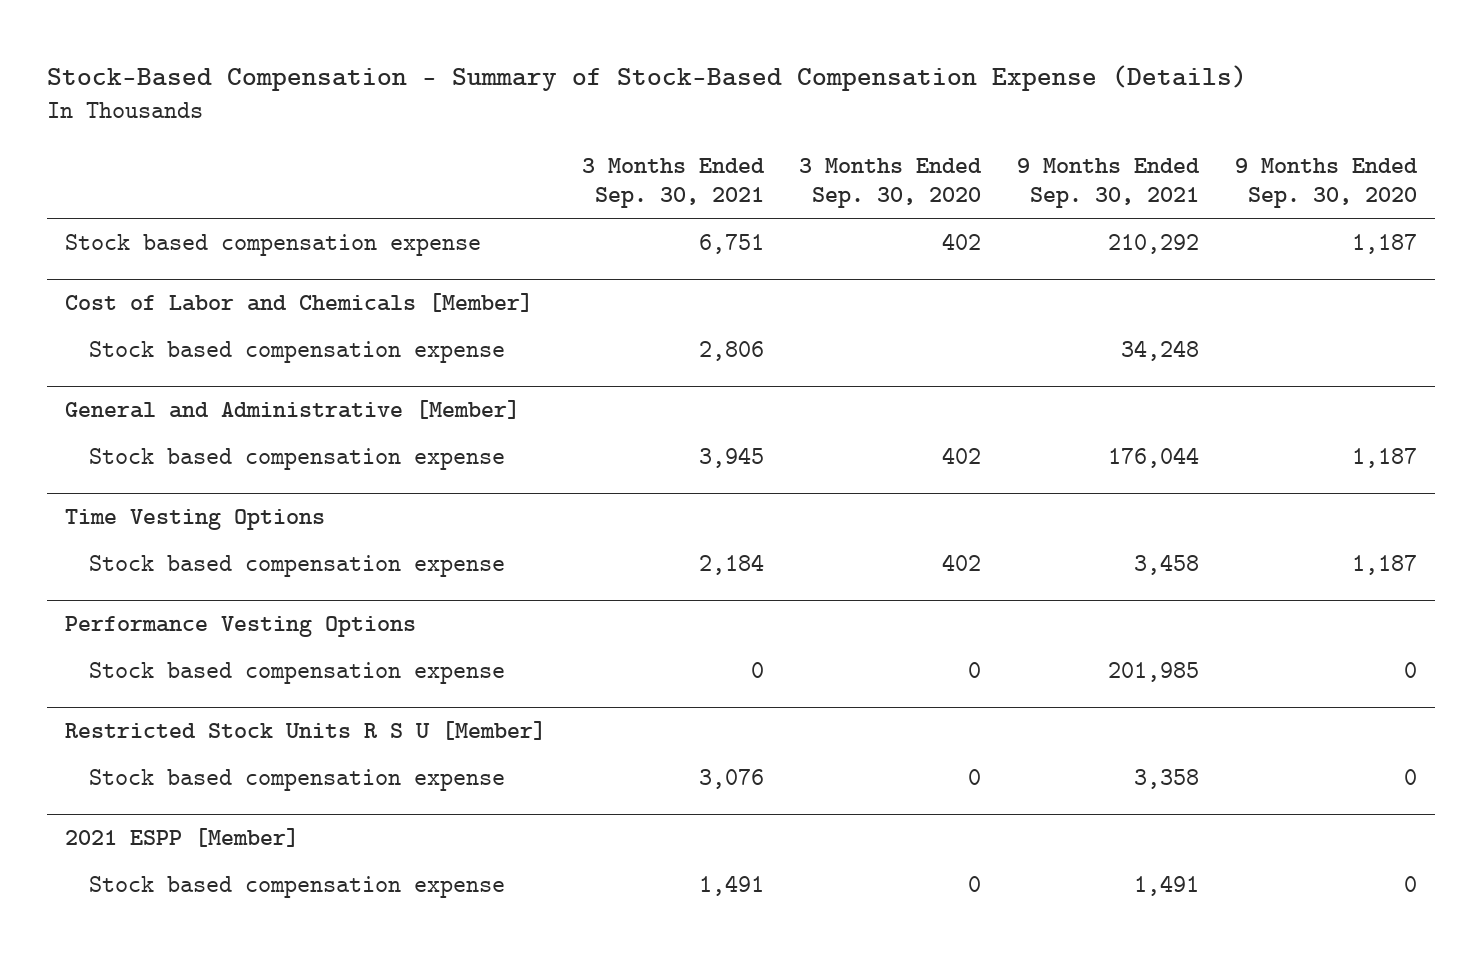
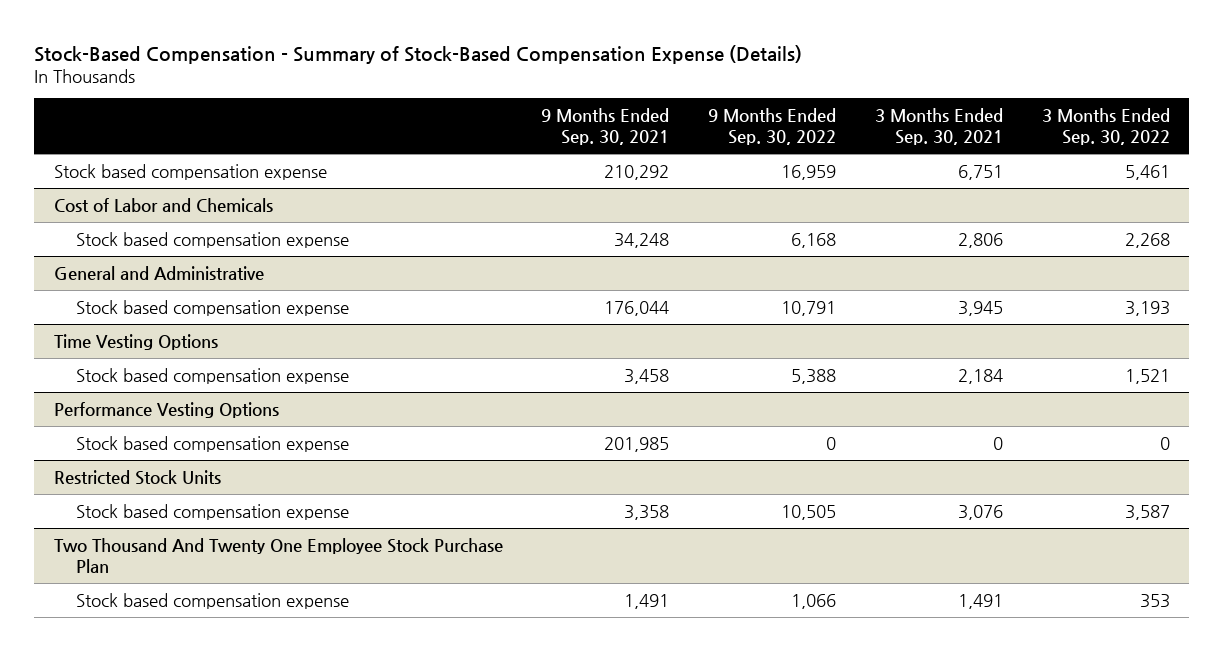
[799,158,983,209] 3 Months Ended Sep. 30, 2020 -> none
[1234,158,1418,209] 9 Months Ended Sep. 30, 2020 -> none
none -> [708,108,837,146] 9 Months Ended Sep. 30, 2022
none -> [1041,108,1170,146] 3 Months Ended Sep. 30, 2022
[65,293,534,313] Cost of Labor and Chemicals [Member] -> [53,197,273,213] Cost of Labor and Chemicals
[65,400,521,420] General and Administrative [Member] -> [53,265,264,280] General and Administrative
[65,721,547,741] Restricted Stock Units R S U [Member] -> [53,469,221,485] Restricted Stock Units
[65,828,300,848] 2021 ESPP [Member] -> [53,537,503,573] Two Thousand And Twenty One Employee Stock Purchase Plan

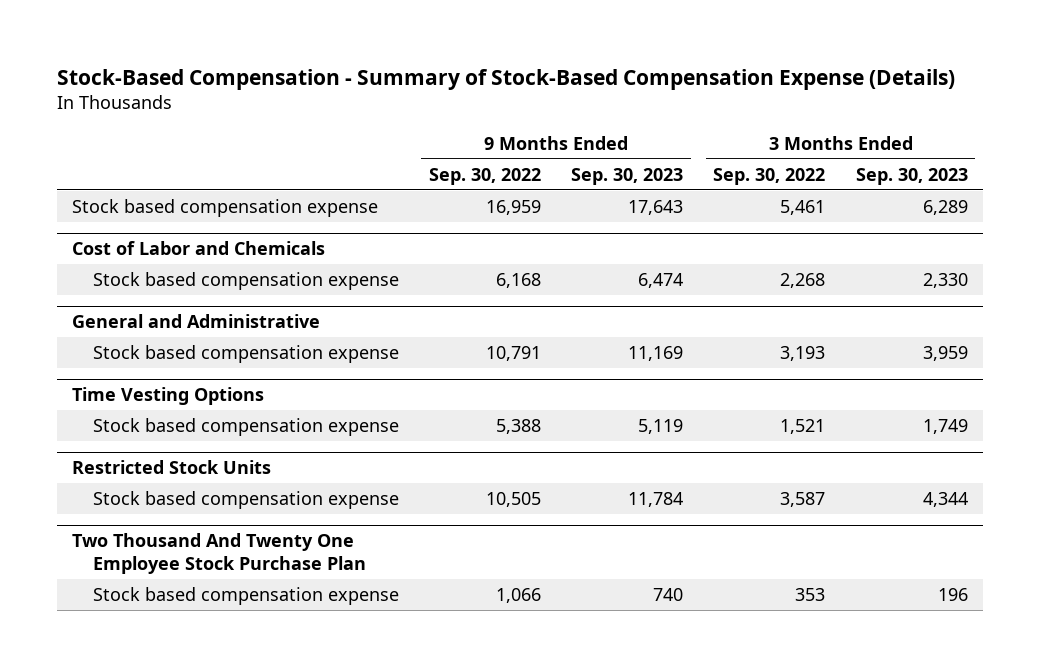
[541,108,670,146] 9 Months Ended Sep. 30, 2021 -> none
[875,108,1004,146] 3 Months Ended Sep. 30, 2021 -> none
none -> [571,167,684,185] Sep. 30, 2023
none -> [855,167,968,185] Sep. 30, 2023
[53,401,279,418] Performance Vesting Options -> none
[75,435,349,452] Stock based compensation expense -> none

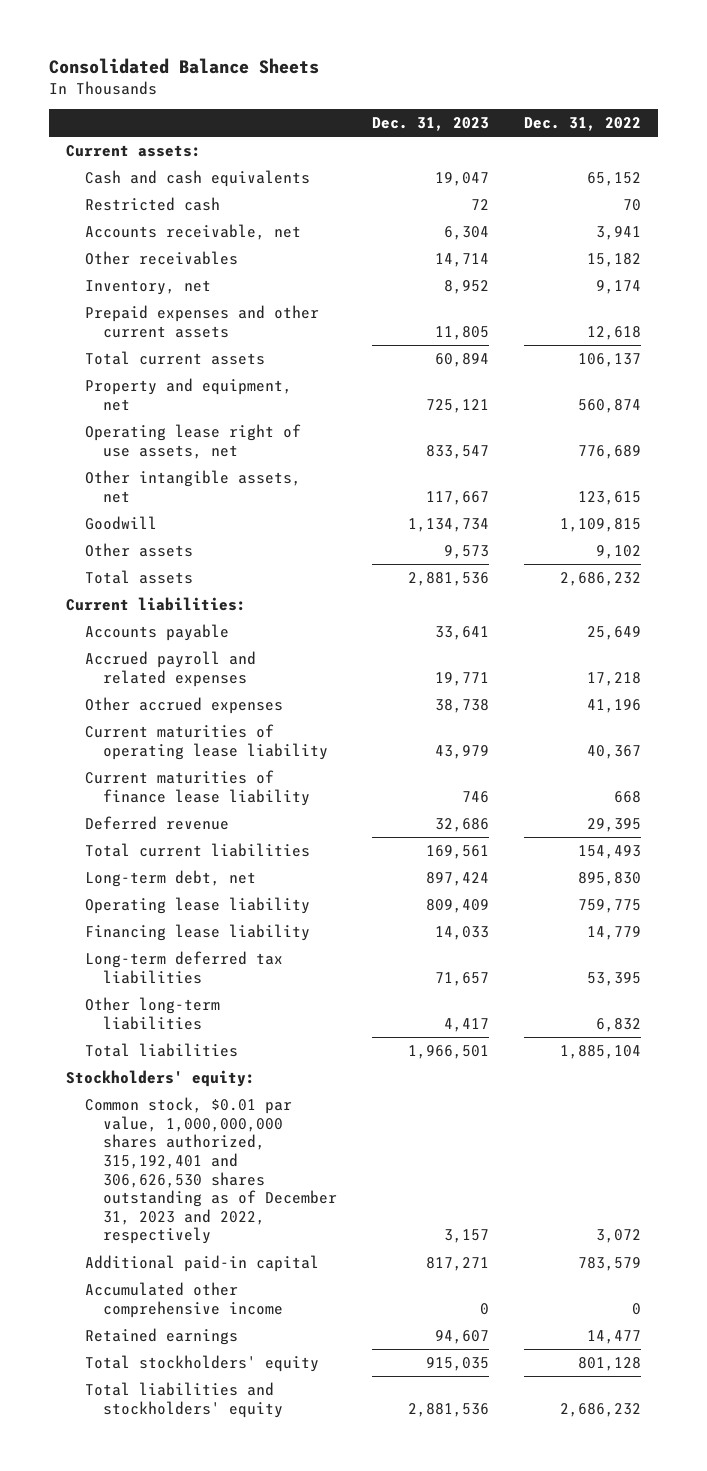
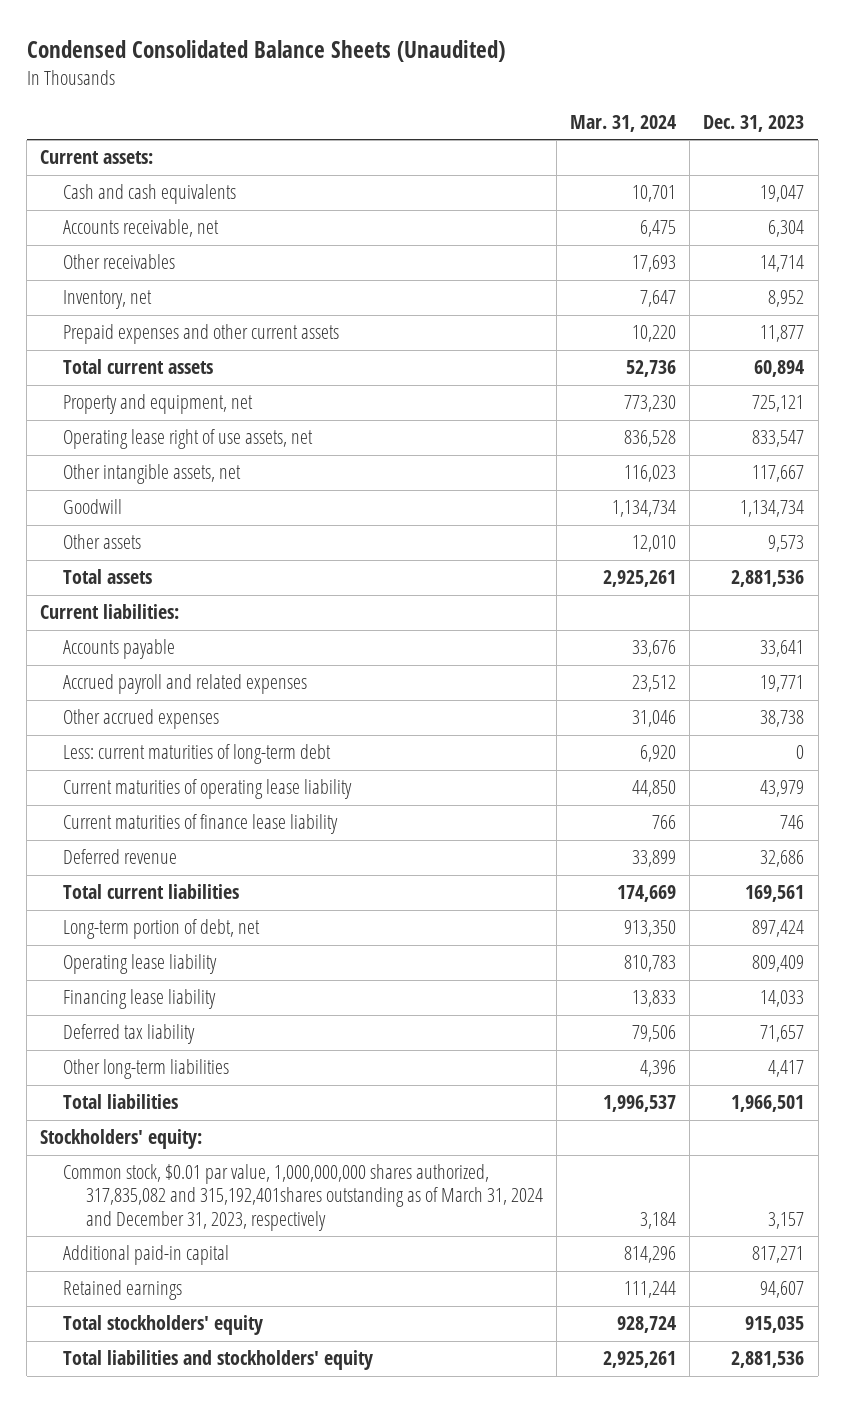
[48,58,319,75] Consolidated Balance Sheets -> [26,39,505,62] Condensed Consolidated Balance Sheets (Unaudited)
[523,117,641,132] Dec. 31, 2022 -> none
none -> [569,114,676,132] Mar. 31, 2024
[84,196,220,211] Restricted cash -> none
[434,325,489,340] 11,805 -> [760,325,805,343] 11,877
none -> [63,744,332,765] Less: current maturities of long-term debt
[84,869,256,887] Long-term debt, net -> [63,919,261,940] Long-term portion of debt, net
[84,950,283,984] Long-term deferred tax liabilities -> [63,1024,196,1045] Deferred tax liability
[84,1096,338,1245] Common stock, $0.01 par value, 1,000,000,000 shares authorized, 315,192,401 and 306,626,530 shares outstanding as of December 31, 2023 and 2022, respectively -> [63,1164,543,1231] Common stock, $0.01 par value, 1,000,000,000 shares authorized, 317,835,082 and 315,192,401shares outstanding as of March 31, 2024 and December 31, 2023, respectively
[84,1281,284,1318] Accumulated other comprehensive income -> none

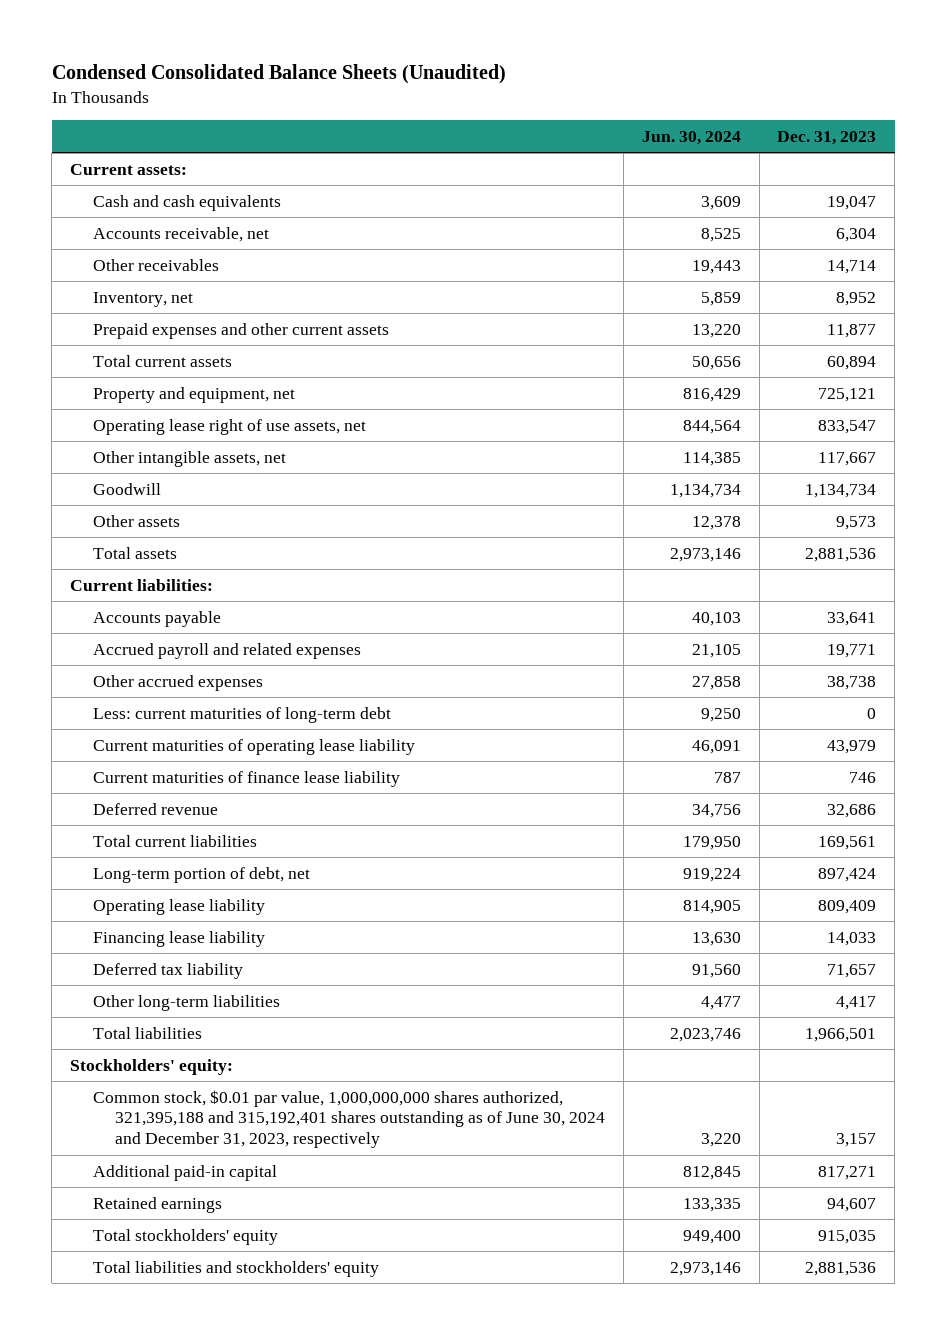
[569,114,676,132] Mar. 31, 2024 -> none
none -> [641,130,741,145] Jun. 30, 2024
[63,1164,543,1231] Common stock, $0.01 par value, 1,000,000,000 shares authorized, 317,835,082 and 315,192,401shares outstanding as of March 31, 2024 and December 31, 2023, respectively -> [92,1089,606,1149] Common stock, $0.01 par value, 1,000,000,000 shares authorized, 321,395,188 and 315,192,401 shares outstanding as of June 30, 2024 and December 31, 2023, respectively

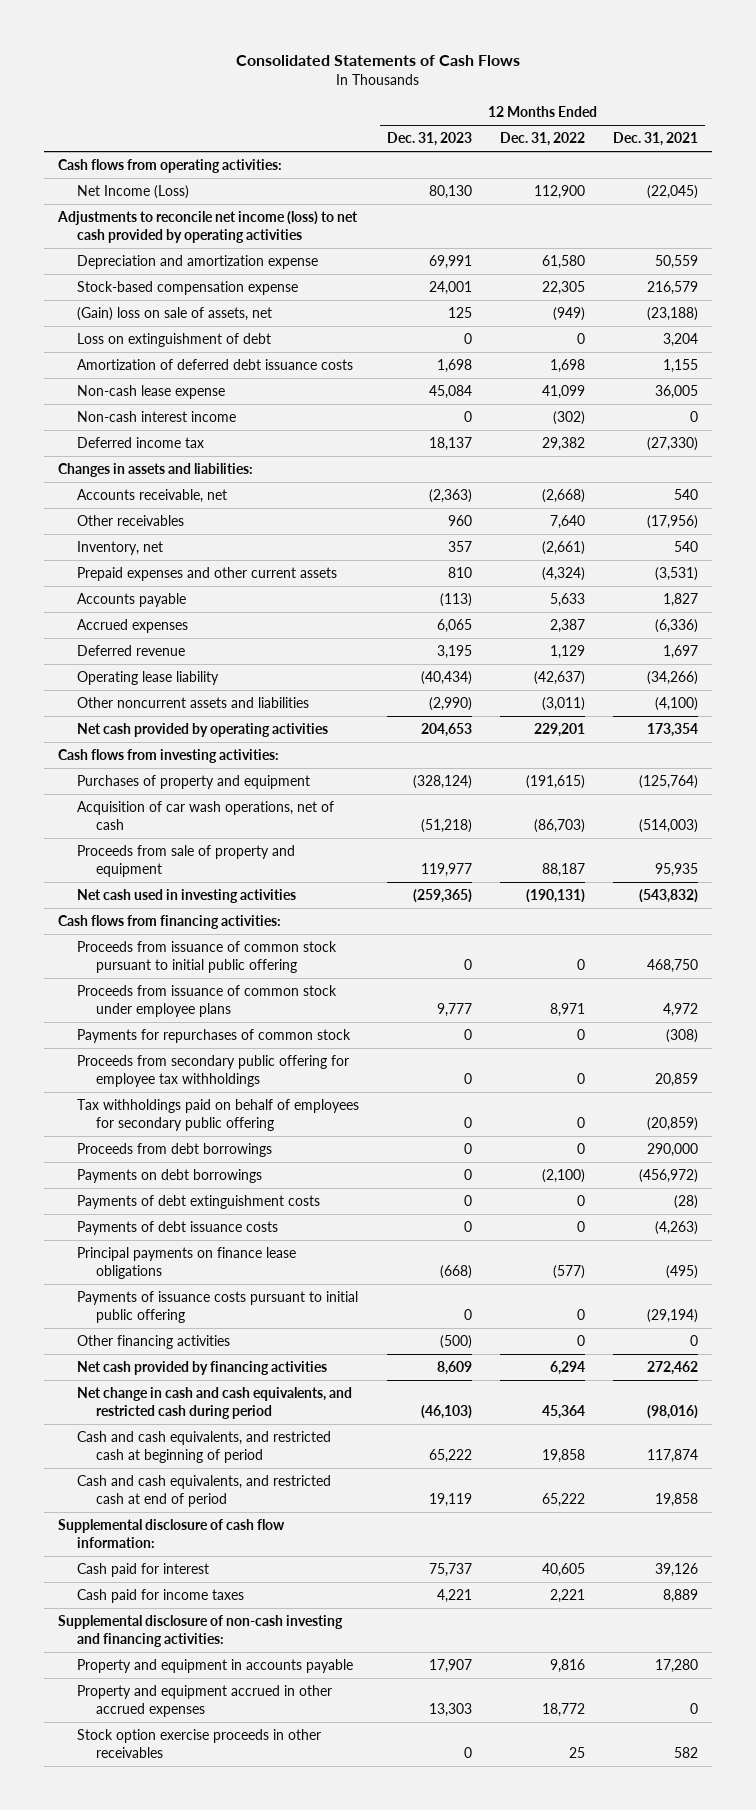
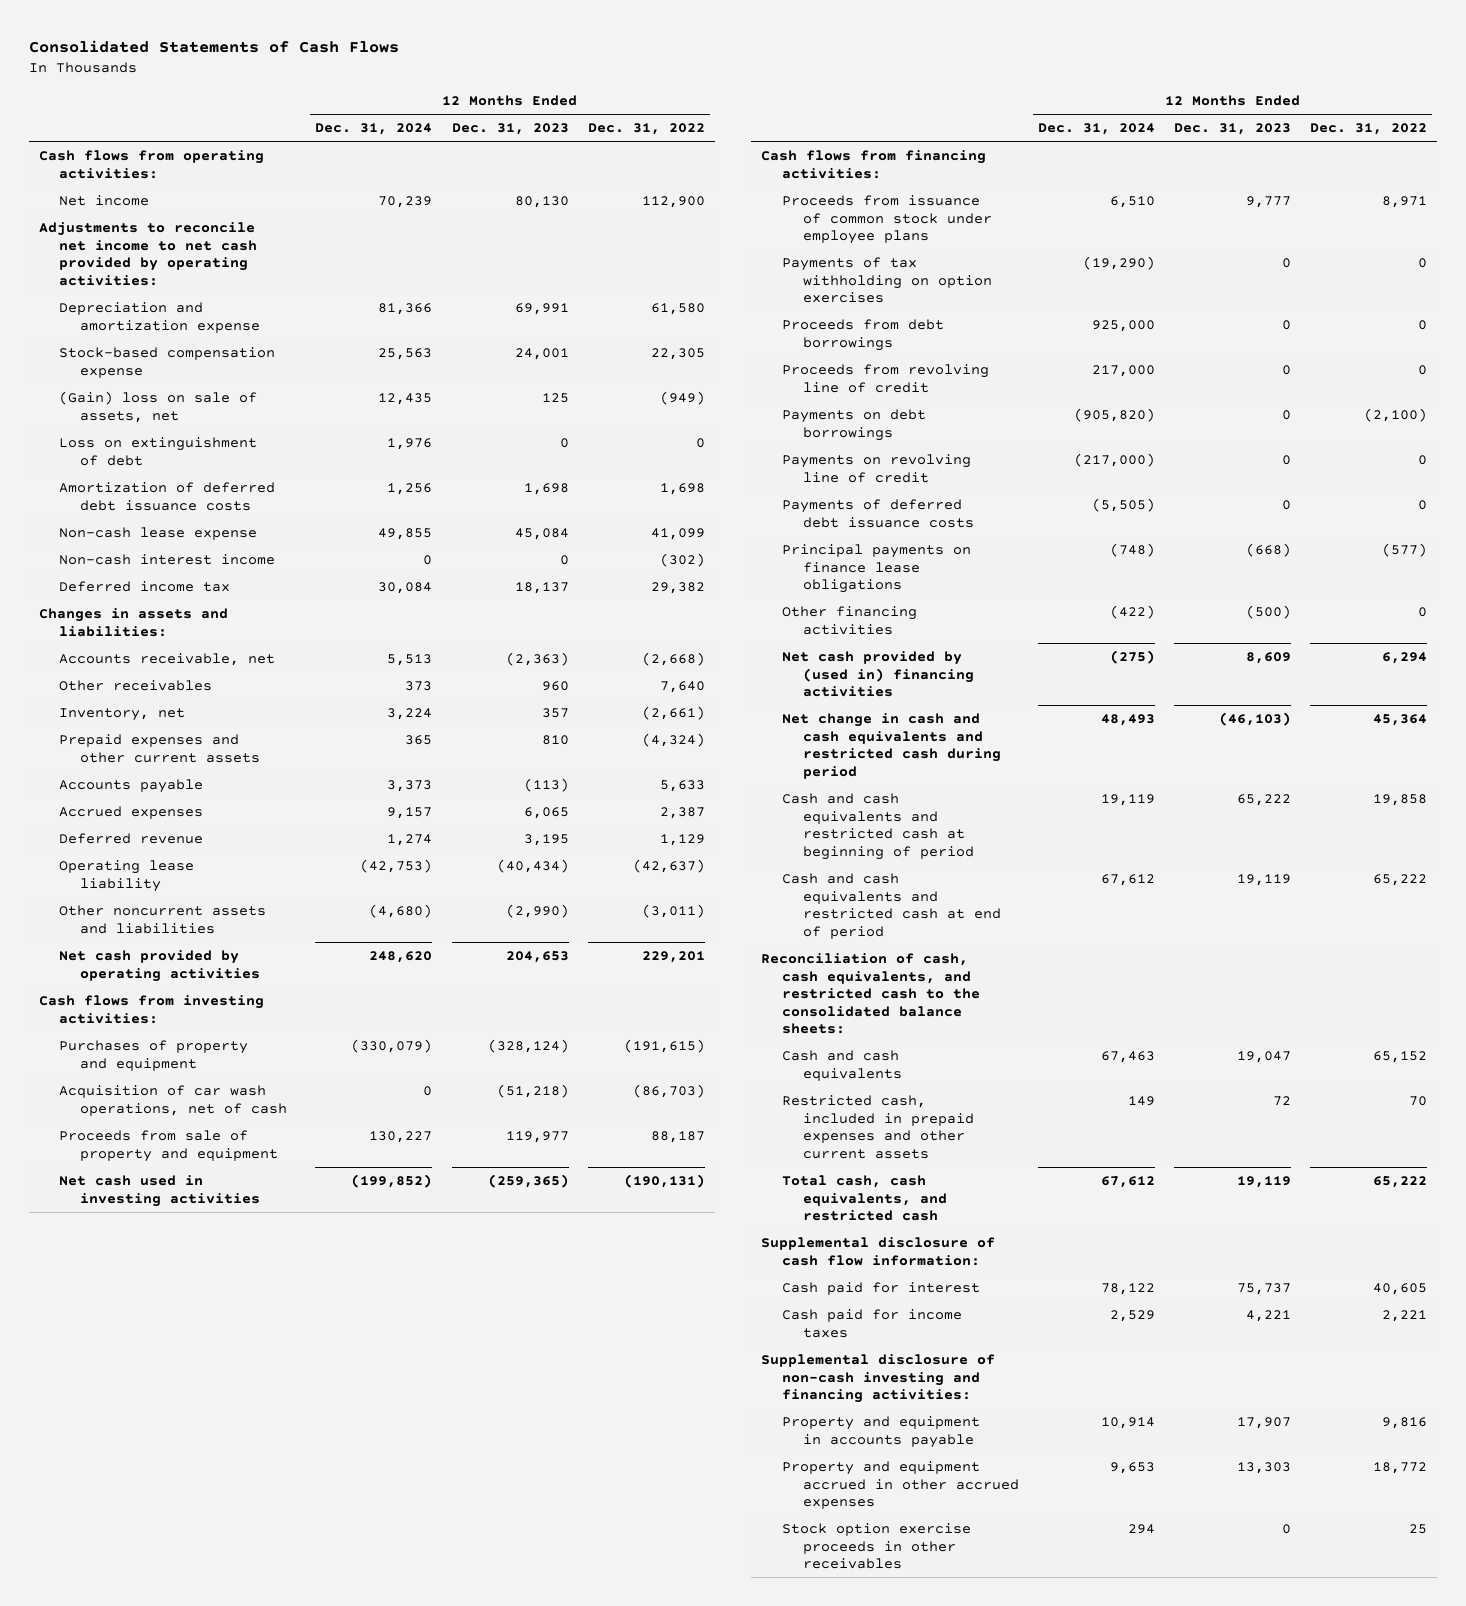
[612,132,698,147] Dec. 31, 2021 -> none
none -> [315,123,433,136] Dec. 31, 2024
[77,185,190,200] Net Income (Loss) -> [59,195,150,207] Net income
[57,211,359,243] Adjustments to reconcile net income (loss) to net cash provided by operating activities -> [38,222,258,286] Adjustments to reconcile net income to net cash provided by operating activities:
[77,941,338,973] Proceeds from issuance of common stock pursuant to initial public offering -> none
[77,1029,352,1044] Payments for repurchases of common stock -> none
[77,1055,350,1087] Proceeds from secondary public offering for employee tax withholdings -> none
[77,1099,360,1131] Tax withholdings paid on behalf of employees for secondary public offering -> none
none -> [781,257,992,304] Payments of tax withholding on option exercises
none -> [781,364,989,393] Proceeds from revolving line of credit
[77,1195,321,1210] Payments of debt extinguishment costs -> none
none -> [781,454,971,483] Payments on revolving line of credit
[77,1221,279,1236] Payments of debt issuance costs -> [781,499,974,528] Payments of deferred debt issuance costs
[77,1291,359,1323] Payments of issuance costs pursuant to initial public offering -> none
[77,1361,328,1376] Net cash provided by financing activities -> [781,651,974,698] Net cash provided by (used in) financing activities
[77,1387,353,1419] Net change in cash and cash equivalents, and restricted cash during period -> [781,713,1001,779] Net change in cash and cash equivalents and restricted cash during period
[77,1431,332,1463] Cash and cash equivalents, and restricted cash at beginning of period -> [781,793,974,860] Cash and cash equivalents and restricted cash at beginning of period
[77,1475,332,1507] Cash and cash equivalents, and restricted cash at end of period -> [781,873,1001,939] Cash and cash equivalents and restricted cash at end of period
none -> [761,953,980,1035] Reconciliation of cash, cash equivalents, and restricted cash to the consolidated balance sheets:
none -> [781,1050,902,1081] Cash and cash equivalents
none -> [781,1095,974,1159] Restricted cash, included in prepaid expenses and other current assets
none -> [781,1175,947,1222] Total cash, cash equivalents, and restricted cash

